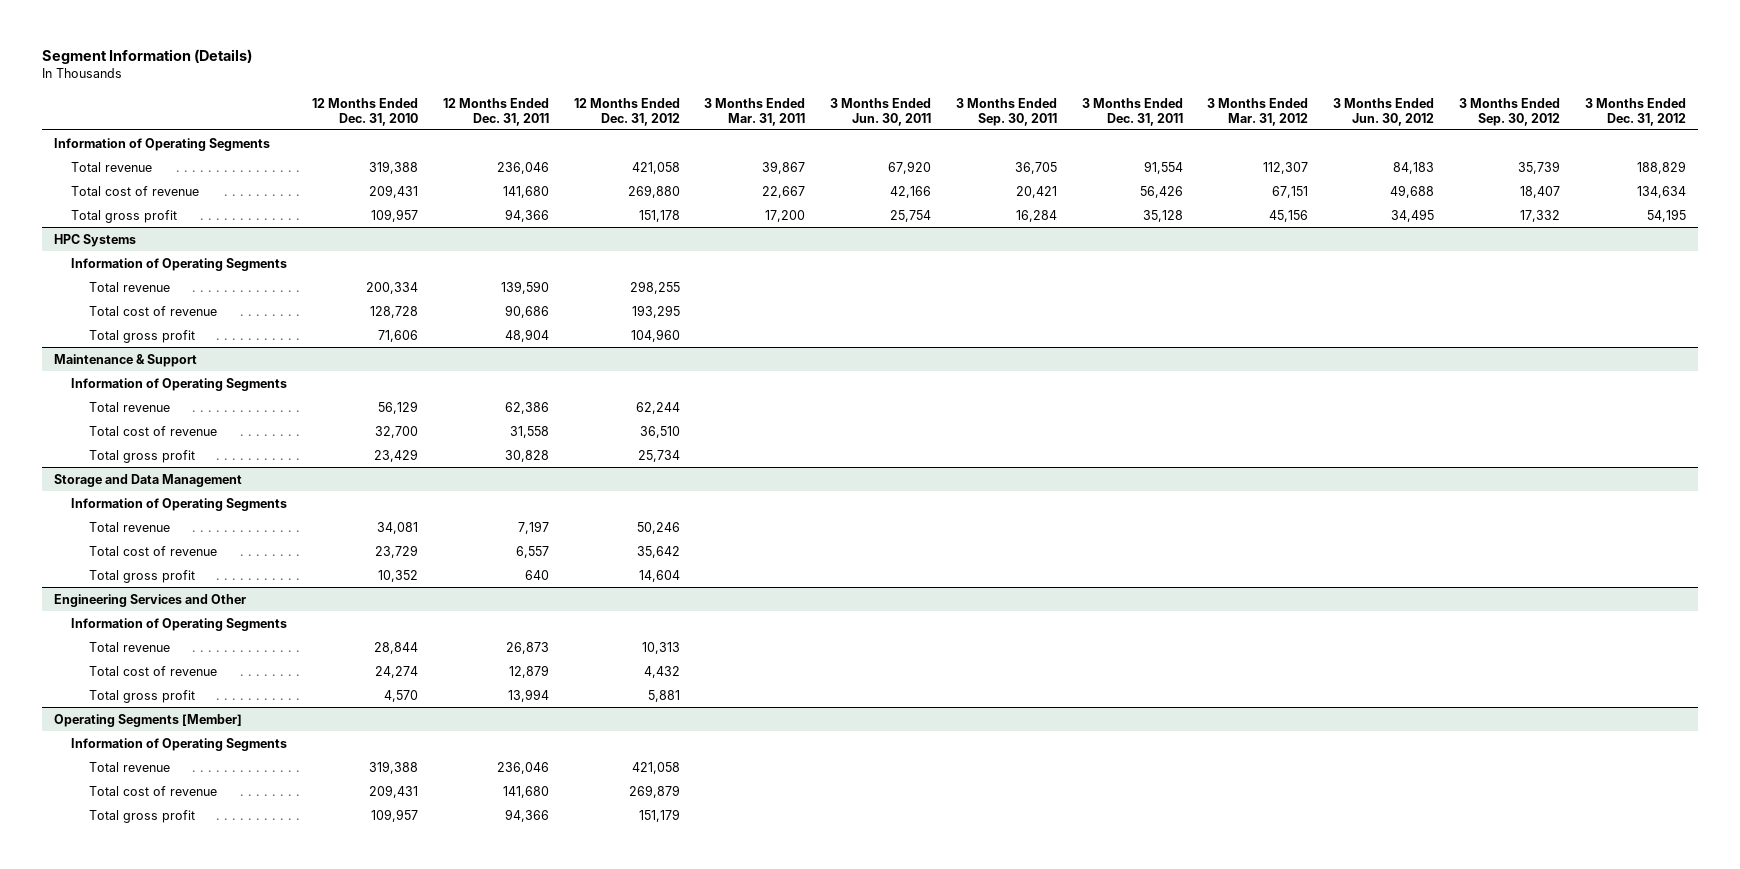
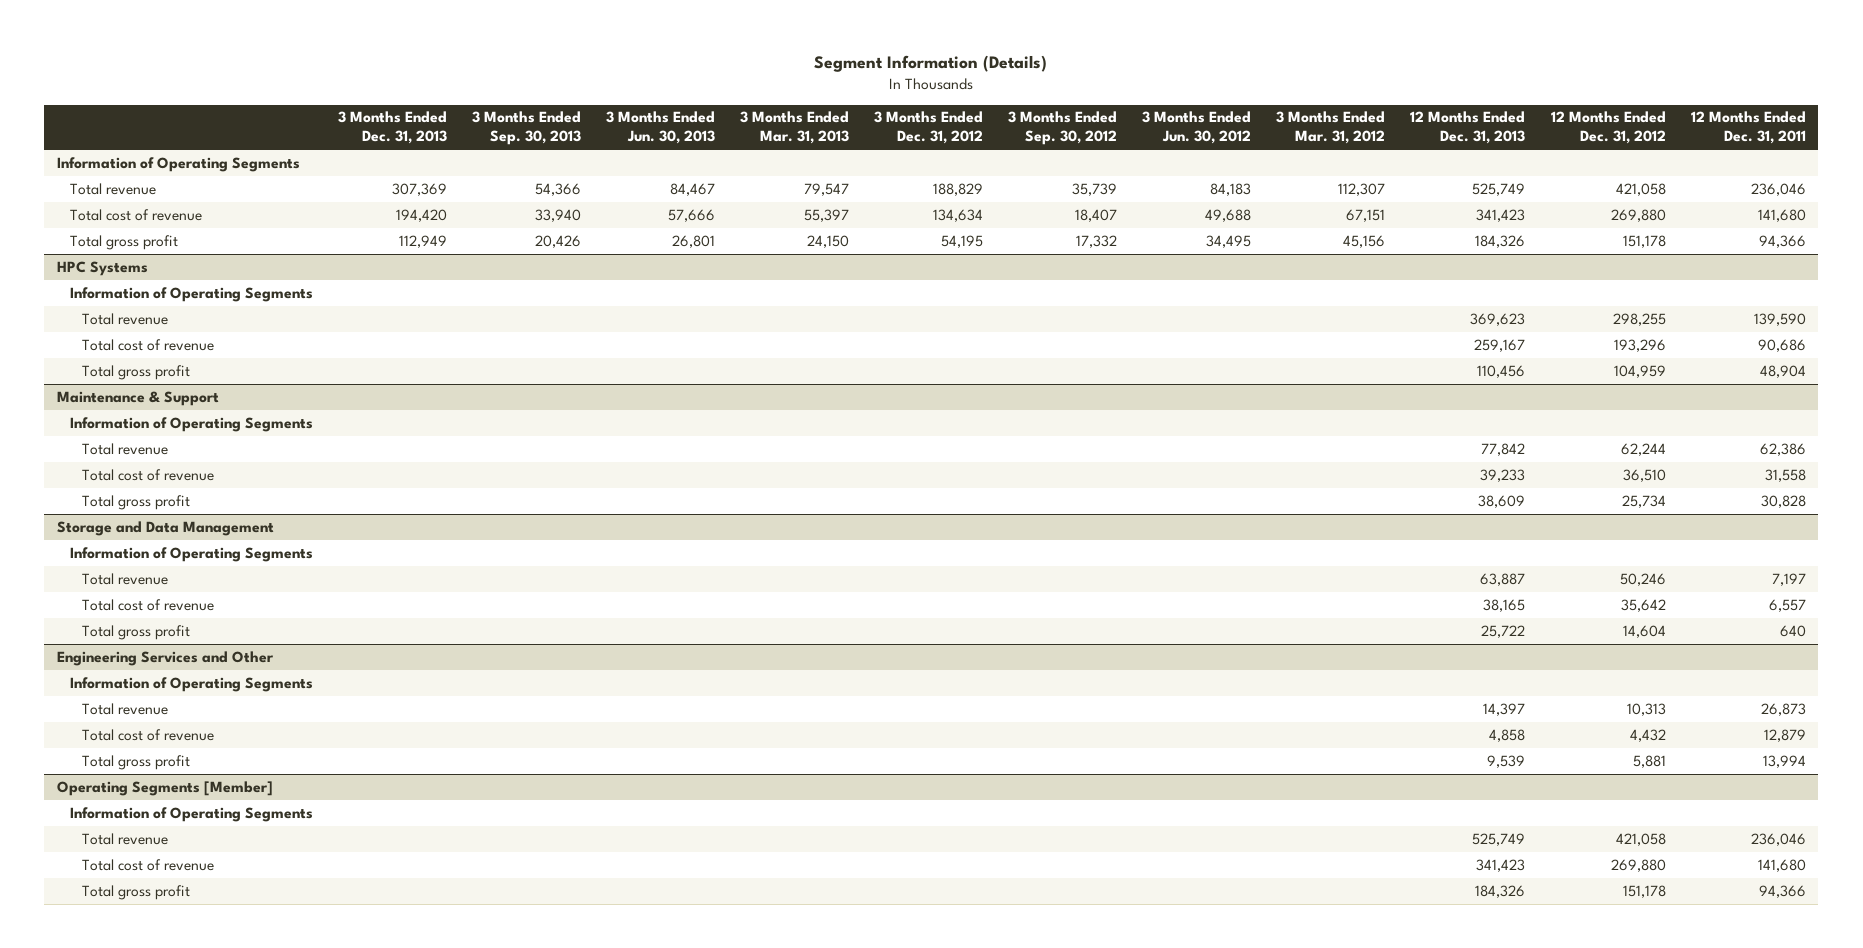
[312,97,419,126] 12 Months Ended Dec. 31, 2010 -> none
[704,97,806,126] 3 Months Ended Mar. 31, 2011 -> none
[830,97,932,126] 3 Months Ended Jun. 30, 2011 -> none
[955,97,1057,126] 3 Months Ended Sep. 30, 2011 -> none
[1081,97,1183,126] 3 Months Ended Dec. 31, 2011 -> none
none -> [337,111,447,145] 3 Months Ended Dec. 31, 2013
none -> [471,111,581,146] 3 Months Ended Sep. 30, 2013
none -> [605,111,715,145] 3 Months Ended Jun. 30, 2013
none -> [739,111,849,145] 3 Months Ended Mar. 31, 2013
none -> [1410,111,1526,145] 12 Months Ended Dec. 31, 2013
[631,304,680,318] 193,295 -> [1613,338,1666,352] 193,296
[630,328,680,342] 104,960 -> [1613,364,1666,378] 104,959
[628,784,680,798] 269,879 -> [1610,858,1666,872] 269,880
[638,808,680,822] 151,179 -> [1622,884,1666,898] 151,178

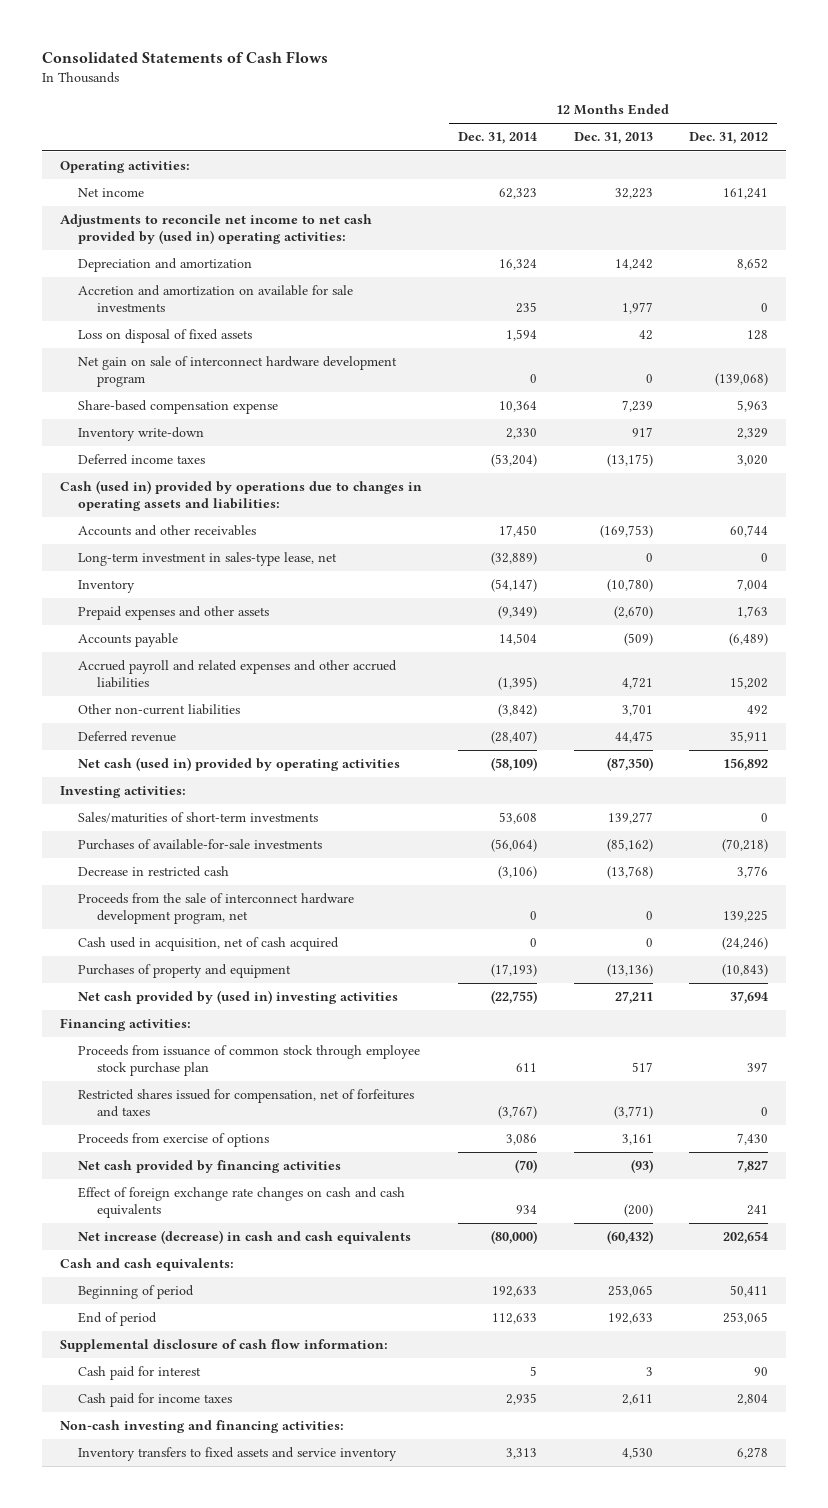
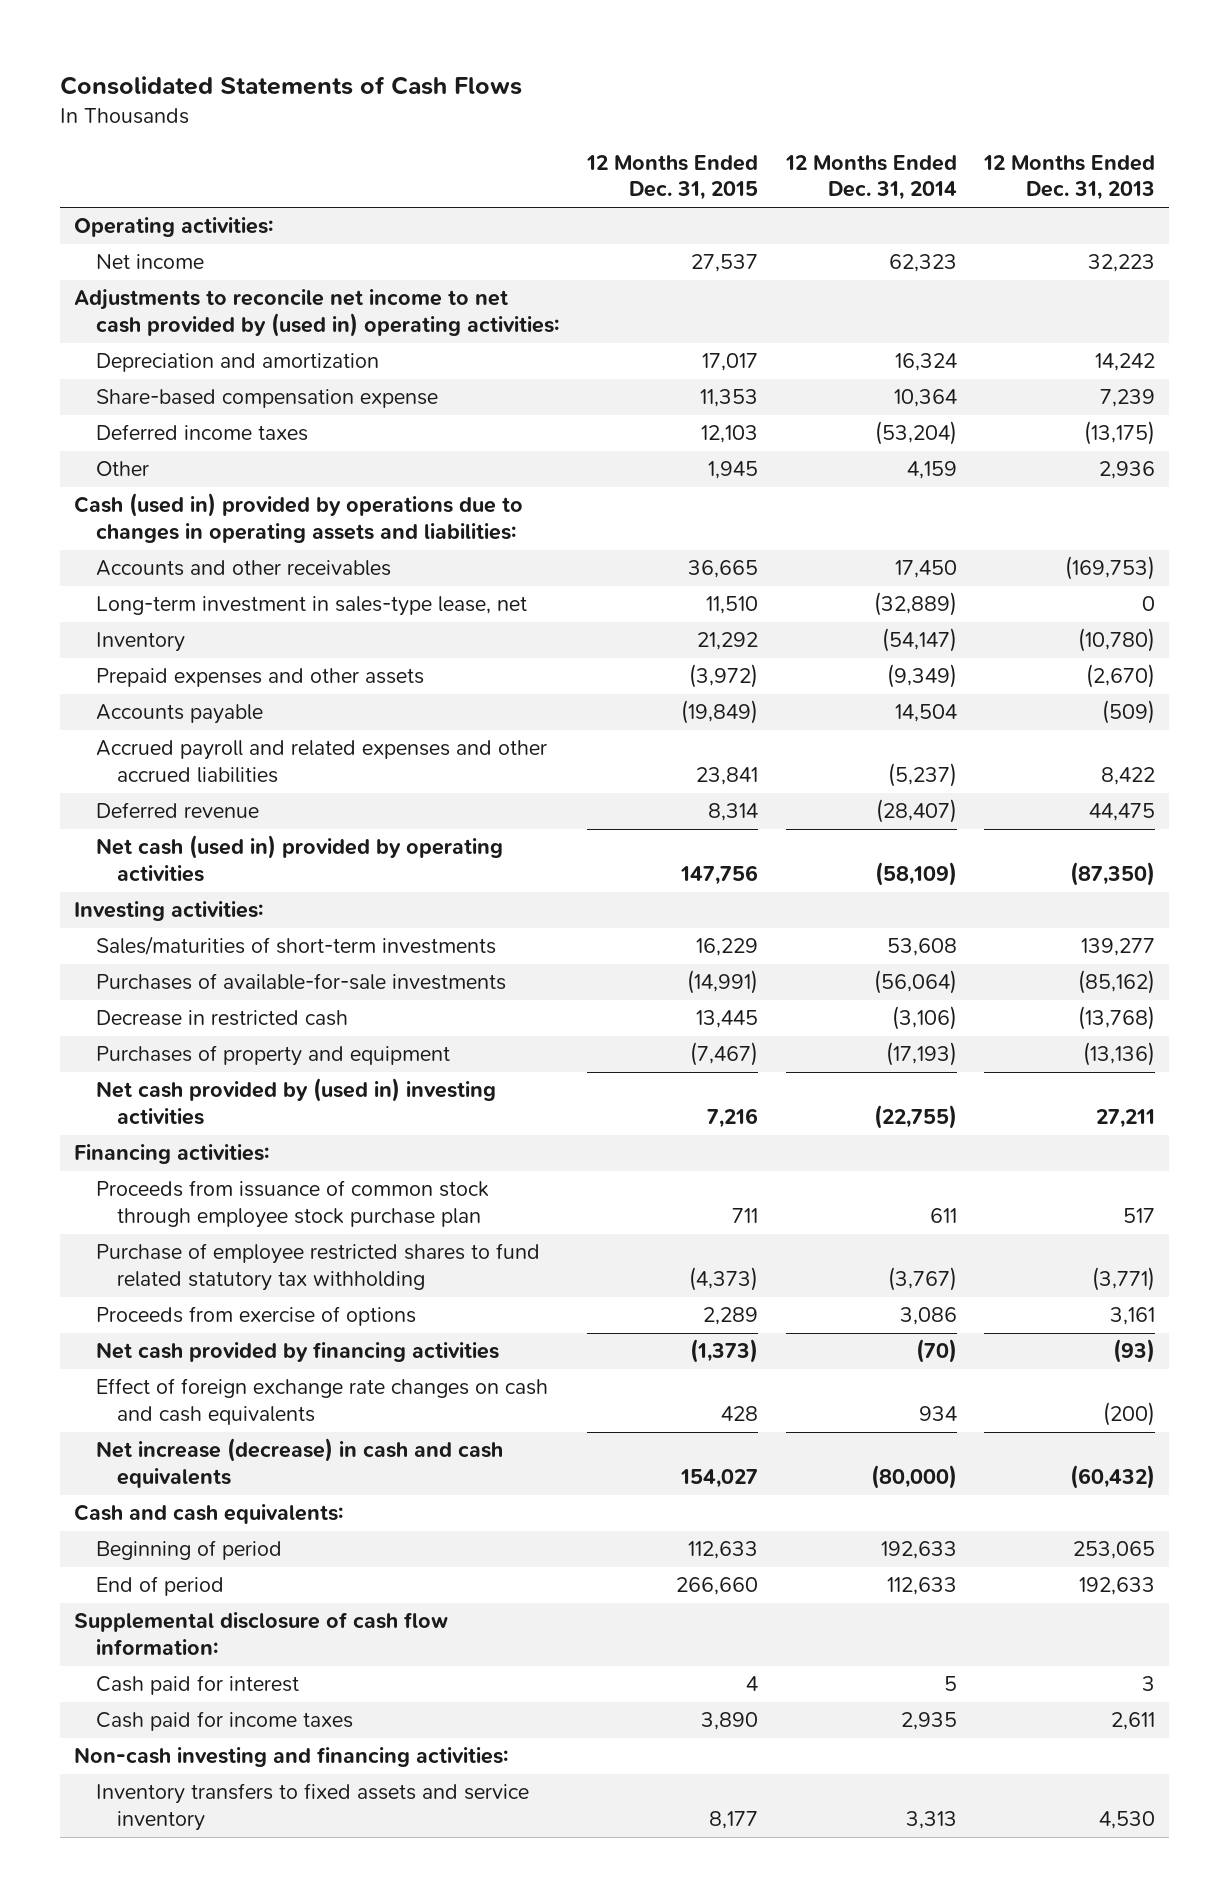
[689,132,769,145] Dec. 31, 2012 -> none
none -> [585,154,758,201] 12 Months Ended Dec. 31, 2015
[78,285,354,312] Accretion and amortization on available for sale investments -> none
[78,329,253,344] Loss on disposal of fixed assets -> none
[78,356,398,387] Net gain on sale of interconnect hardware development program -> none
[78,427,205,442] Inventory write-down -> none
none -> [95,461,149,477] Other
[78,704,241,716] Other non-current liabilities -> none
[498,676,538,690] (1,395) -> [887,762,957,787] (5,237)
[621,676,653,689] 4,721 -> [1101,766,1156,785] 8,422
[78,893,355,924] Proceeds from the sale of interconnect hardware development program, net -> none
[78,937,340,952] Cash used in acquisition, net of cash acquired -> none
[78,1089,415,1117] Restricted shares issued for compensation, net of forfeitures and taxes -> [95,1243,540,1291] Purchase of employee restricted shares to fund related statutory tax withholding

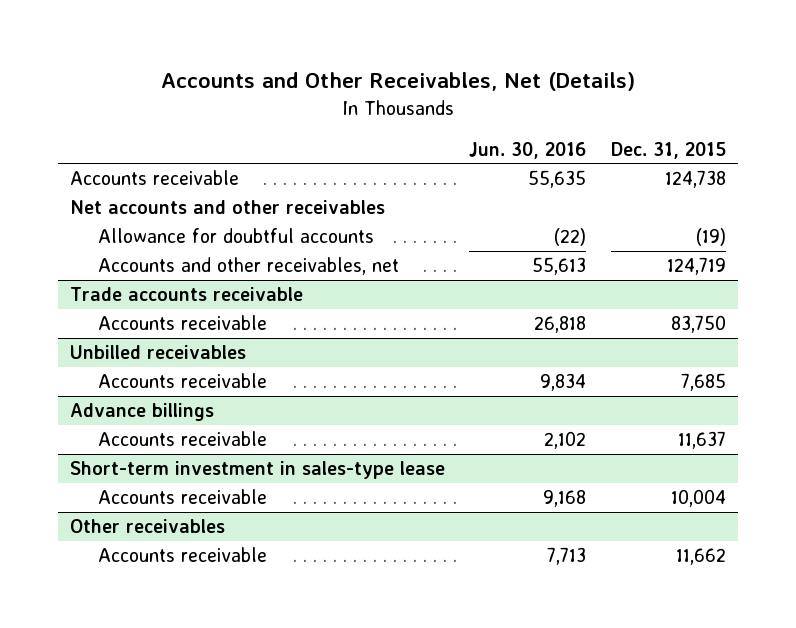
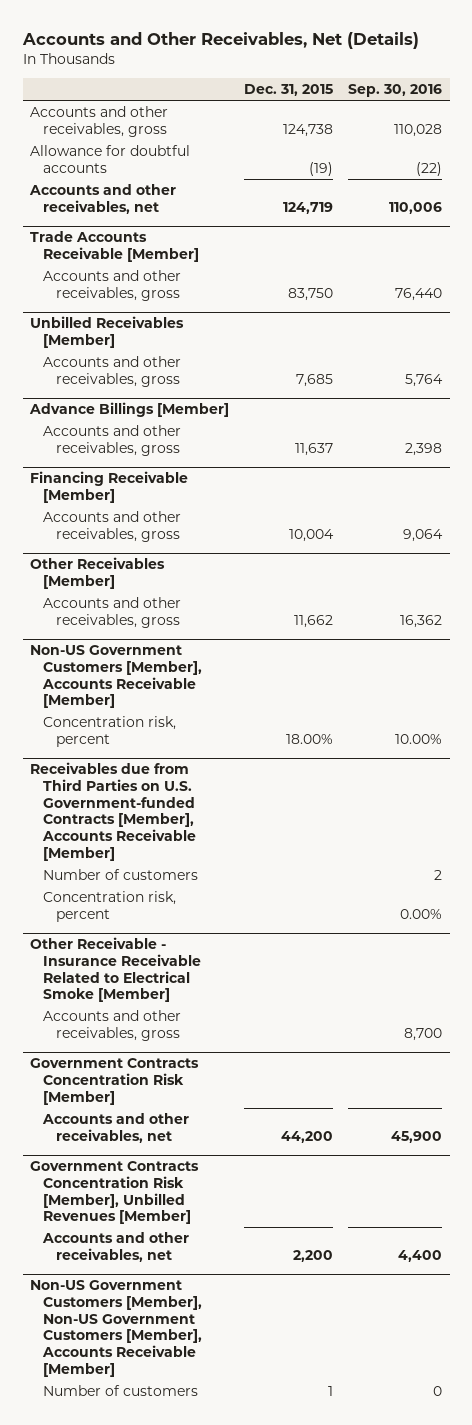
[469,141,587,159] Jun. 30, 2016 -> none
none -> [348,84,443,98] Sep. 30, 2016
[69,200,385,215] Net accounts and other receivables -> none
[69,170,239,186] Accounts receivable -> [30,105,169,137] Accounts and other receivables, gross
[69,287,303,302] Trade accounts receivable -> [30,231,200,262] Trade Accounts Receivable [Member]
[97,315,267,331] Accounts receivable -> [43,269,182,301] Accounts and other receivables, gross
[69,345,246,360] Unbilled receivables -> [30,316,185,348] Unbilled Receivables [Member]
[97,373,267,389] Accounts receivable -> [43,355,182,387] Accounts and other receivables, gross
[69,403,214,422] Advance billings -> [29,402,230,418] Advance Billings [Member]
[97,431,267,447] Accounts receivable -> [43,424,182,456] Accounts and other receivables, gross
[69,461,445,480] Short-term investment in sales-type lease -> [30,471,189,503] Financing Receivable [Member]
[97,489,267,505] Accounts receivable -> [43,510,182,542] Accounts and other receivables, gross
[69,519,225,534] Other receivables -> [30,557,166,589] Other Receivables [Member]
[97,547,267,563] Accounts receivable -> [43,596,182,628] Accounts and other receivables, gross
none -> [30,645,203,709] Non-US Government Customers [Member], Accounts Receivable [Member]
none -> [43,715,177,747] Concentration risk, percent
none -> [30,762,197,861] Receivables due from Third Parties on U.S. Government-funded Contracts [Member], Accounts Receivable [Member]
none -> [43,868,199,880] Number of customers
none -> [43,890,177,922] Concentration risk, percent
none -> [30,937,202,1003] Other Receivable - Insurance Receivable Related to Electrical Smoke [Member]
none -> [43,1009,182,1041] Accounts and other receivables, gross
none -> [30,1058,200,1105] Government Contracts Concentration Risk [Member]
none -> [42,1112,190,1143] Accounts and other receivables, net
none -> [30,1161,200,1225] Government Contracts Concentration Risk [Member], Unbilled Revenues [Member]
none -> [42,1231,190,1262] Accounts and other receivables, net
none -> [30,1280,203,1377] Non-US Government Customers [Member], Non-US Government Customers [Member], Accounts Receivable [Member]
none -> [43,1384,199,1396] Number of customers

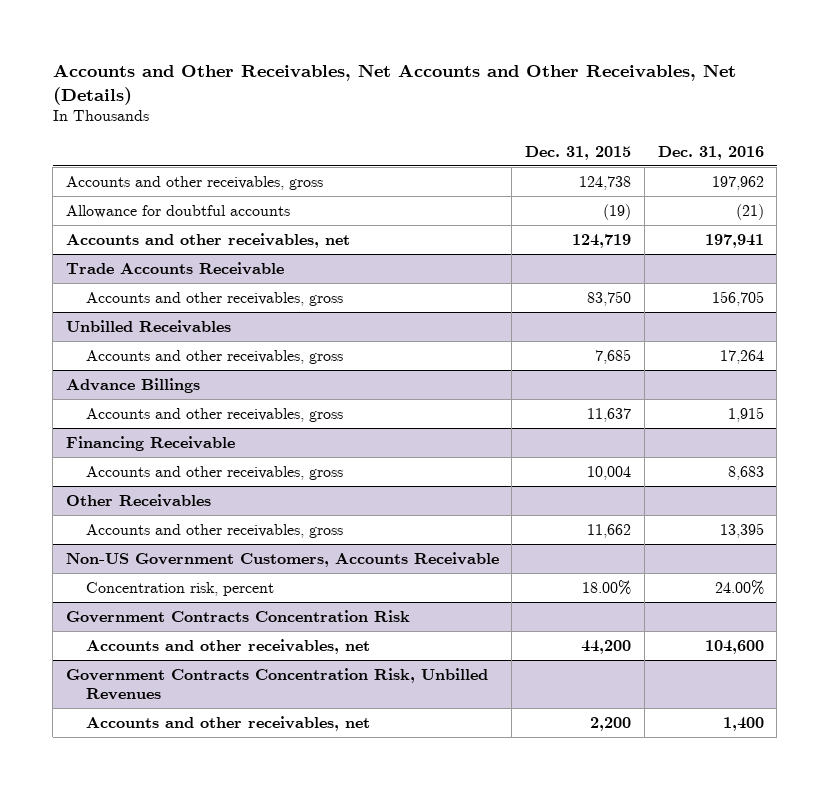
[21,31,419,49] Accounts and Other Receivables, Net (Details) -> [52,63,736,105] Accounts and Other Receivables, Net Accounts and Other Receivables, Net (Details)
[348,84,443,98] Sep. 30, 2016 -> none
none -> [657,145,764,160] Dec. 31, 2016
[30,231,200,262] Trade Accounts Receivable [Member] -> [65,261,284,275] Trade Accounts Receivable
[30,316,185,348] Unbilled Receivables [Member] -> [65,319,231,333] Unbilled Receivables
[29,402,230,418] Advance Billings [Member] -> [65,377,200,393] Advance Billings
[30,471,189,503] Financing Receivable [Member] -> [65,435,235,451] Financing Receivable
[30,557,166,589] Other Receivables [Member] -> [65,493,211,507] Other Receivables
[30,645,203,709] Non-US Government Customers [Member], Accounts Receivable [Member] -> [65,551,499,567] Non-US Government Customers, Accounts Receivable
[30,762,197,861] Receivables due from Third Parties on U.S. Government-funded Contracts [Member], Accounts Receivable [Member] -> none
[43,868,199,880] Number of customers -> none
[43,890,177,922] Concentration risk, percent -> none
[30,937,202,1003] Other Receivable - Insurance Receivable Related to Electrical Smoke [Member] -> none
[43,1009,182,1041] Accounts and other receivables, gross -> none
[30,1058,200,1105] Government Contracts Concentration Risk [Member] -> [65,609,410,623] Government Contracts Concentration Risk
[30,1161,200,1225] Government Contracts Concentration Risk [Member], Unbilled Revenues [Member] -> [65,667,488,700] Government Contracts Concentration Risk, Unbilled Revenues
[30,1280,203,1377] Non-US Government Customers [Member], Non-US Government Customers [Member], Accounts Receivable [Member] -> none
[43,1384,199,1396] Number of customers -> none

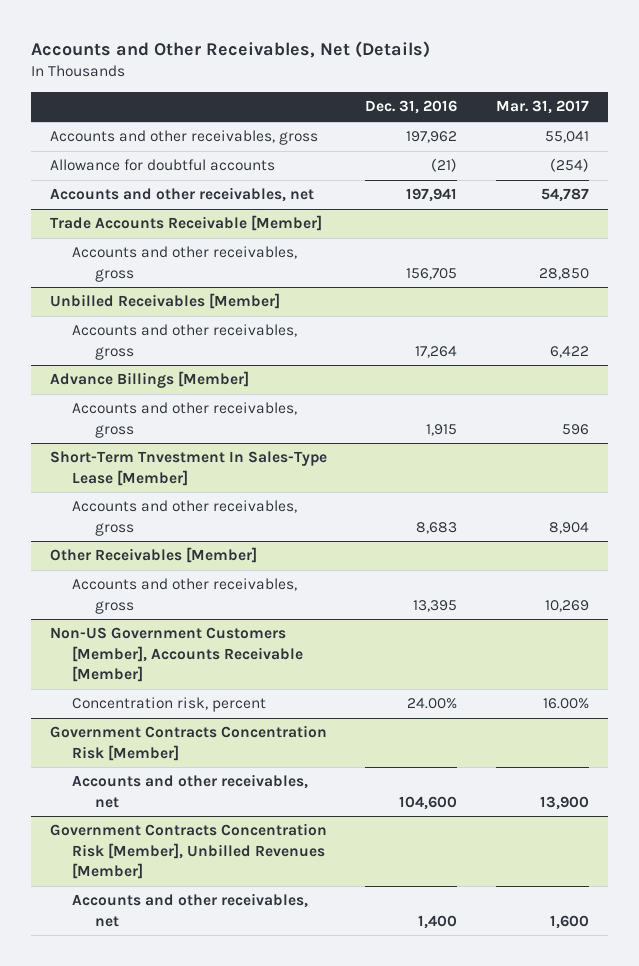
[52,63,736,105] Accounts and Other Receivables, Net Accounts and Other Receivables, Net (Details) -> [30,41,430,59] Accounts and Other Receivables, Net (Details)
[525,145,632,160] Dec. 31, 2015 -> none
none -> [495,100,589,115] Mar. 31, 2017
[65,261,284,275] Trade Accounts Receivable -> [50,215,323,232] Trade Accounts Receivable [Member]
[65,319,231,333] Unbilled Receivables -> [50,293,281,310] Unbilled Receivables [Member]
[65,377,200,393] Advance Billings -> [50,371,250,389] Advance Billings [Member]
[65,435,235,451] Financing Receivable -> [50,451,328,486] Short-Term Tnvestment In Sales-Type Lease [Member]
[65,493,211,507] Other Receivables -> [50,547,258,564] Other Receivables [Member]
[65,551,499,567] Non-US Government Customers, Accounts Receivable -> [50,627,304,682] Non-US Government Customers [Member], Accounts Receivable [Member]
[65,609,410,623] Government Contracts Concentration Risk -> [50,725,328,761] Government Contracts Concentration Risk [Member]
[65,667,488,700] Government Contracts Concentration Risk, Unbilled Revenues -> [50,823,328,879] Government Contracts Concentration Risk [Member], Unbilled Revenues [Member]

